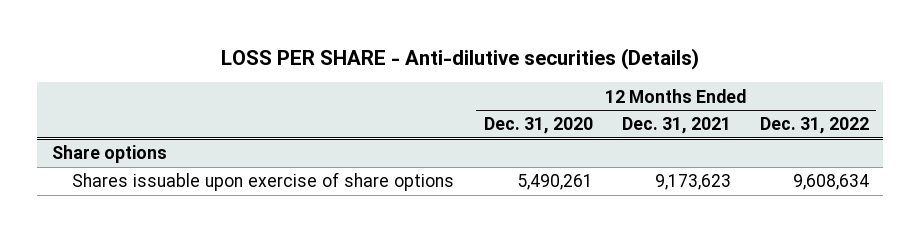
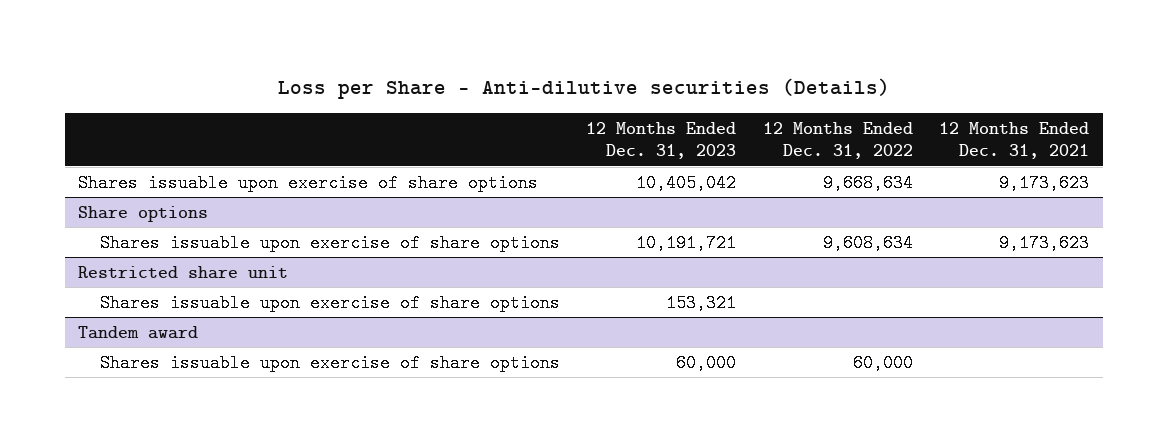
[221,47,700,70] LOSS PER SHARE - Anti-dilutive securities (Details) -> [277,78,890,100] Loss per Share - Anti-dilutive securities (Details)
[483,117,593,135] Dec. 31, 2020 -> none
none -> [586,121,737,160] 12 Months Ended Dec. 31, 2023
none -> [78,173,539,192] Shares issuable upon exercise of share options
none -> [78,265,289,279] Restricted share unit
none -> [99,293,560,312] Shares issuable upon exercise of share options
none -> [78,325,199,339] Tandem award
none -> [99,353,560,372] Shares issuable upon exercise of share options

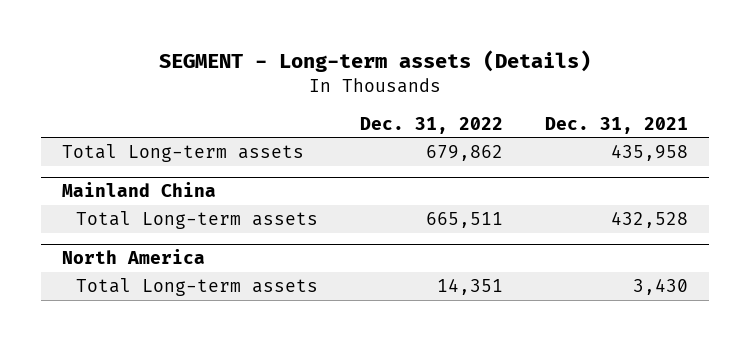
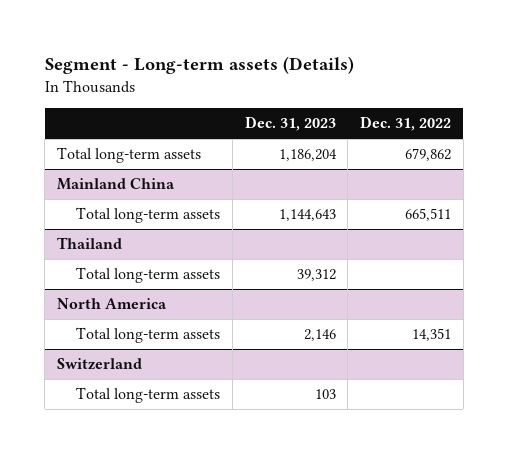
[158,50,591,73] SEGMENT - Long-term assets (Details) -> [44,55,354,74] Segment - Long-term assets (Details)
[544,116,688,134] Dec. 31, 2021 -> none
none -> [244,116,336,132] Dec. 31, 2023
[61,144,304,163] Total Long-term assets -> [57,147,202,164] Total long-term assets
[75,211,318,230] Total Long-term assets -> [76,207,221,224] Total long-term assets
none -> [57,237,123,250] Thailand
none -> [76,267,221,284] Total long-term assets
[75,278,318,297] Total Long-term assets -> [76,327,221,344] Total long-term assets
none -> [57,358,143,371] Switzerland
none -> [76,387,221,404] Total long-term assets

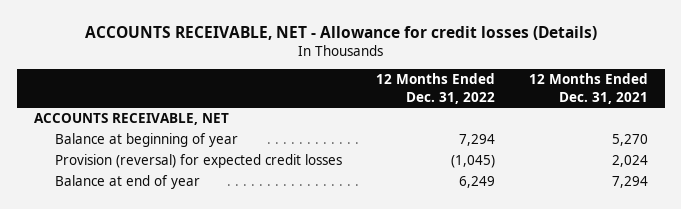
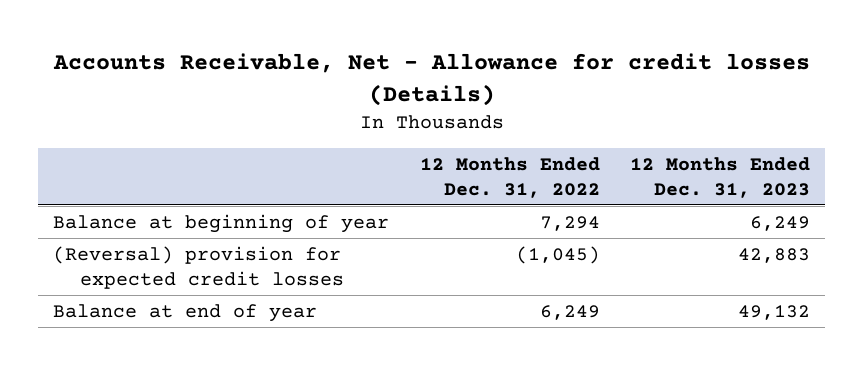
[84,25,597,40] ACCOUNTS RECEIVABLE, NET - Allowance for credit losses (Details) -> [52,53,810,106] Accounts Receivable, Net - Allowance for credit losses (Details)
[528,73,648,104] 12 Months Ended Dec. 31, 2021 -> none
none -> [630,156,811,198] 12 Months Ended Dec. 31, 2023
[33,113,229,126] ACCOUNTS RECEIVABLE, NET -> none
[54,154,342,169] Provision (reversal) for expected credit losses -> [53,245,345,289] (Reversal) provision for expected credit losses

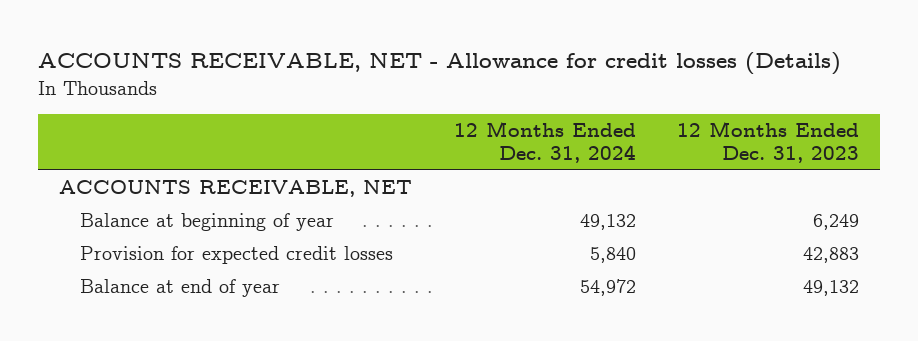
[52,53,810,106] Accounts Receivable, Net - Allowance for credit losses (Details) -> [38,52,842,76] ACCOUNTS RECEIVABLE, NET - Allowance for credit losses (Details)
[419,156,600,198] 12 Months Ended Dec. 31, 2022 -> none
none -> [453,121,636,163] 12 Months Ended Dec. 31, 2024
none -> [59,180,413,198] ACCOUNTS RECEIVABLE, NET
[53,245,345,289] (Reversal) provision for expected credit losses -> [79,246,393,265] Provision for expected credit losses

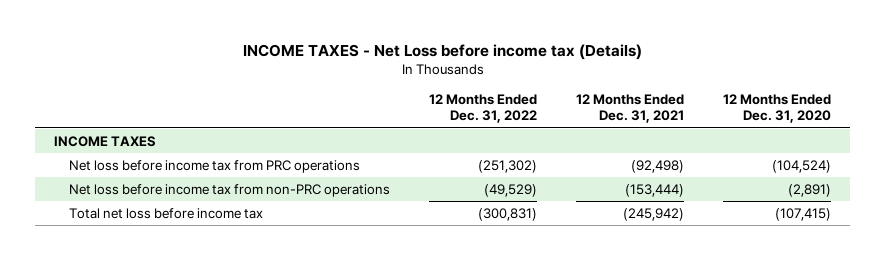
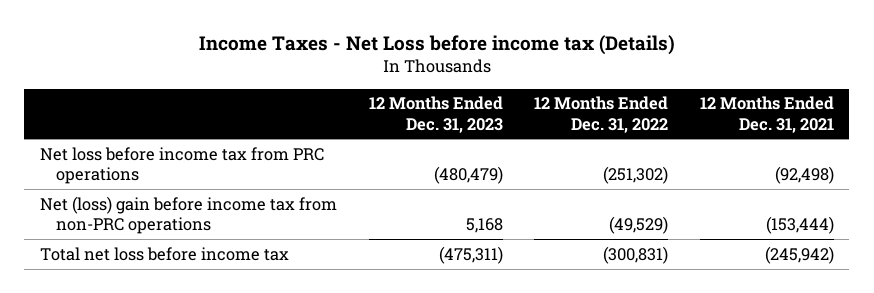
[242,43,642,60] INCOME TAXES - Net Loss before income tax (Details) -> [198,34,675,55] Income Taxes - Net Loss before income tax (Details)
[722,94,831,124] 12 Months Ended Dec. 31, 2020 -> none
none -> [368,96,503,133] 12 Months Ended Dec. 31, 2023
[54,135,157,147] INCOME TAXES -> none
[69,183,391,197] Net loss before income tax from non-PRC operations -> [40,195,338,235] Net (loss) gain before income tax from non-PRC operations

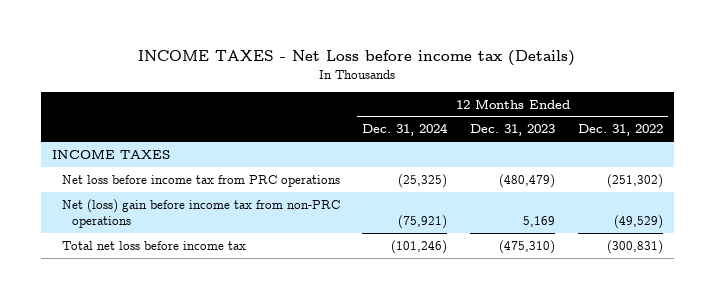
[198,34,675,55] Income Taxes - Net Loss before income tax (Details) -> [138,50,576,67] INCOME TAXES - Net Loss before income tax (Details)
[699,96,834,133] 12 Months Ended Dec. 31, 2021 -> none
none -> [362,123,449,137] Dec. 31, 2024
none -> [52,148,171,159] INCOME TAXES
[465,218,503,234] 5,168 -> [523,215,556,227] 5,169
[438,245,503,264] (475,311) -> [499,239,556,254] (475,310)

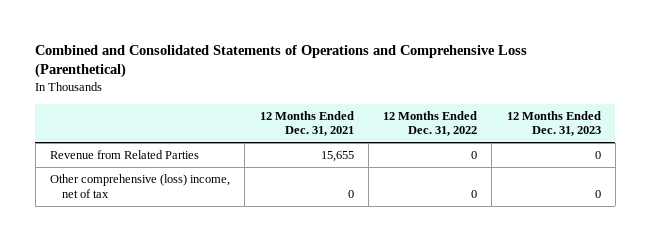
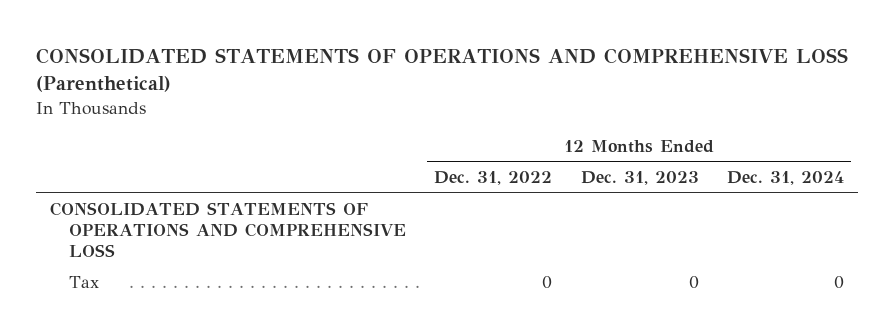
[35,44,528,79] Combined and Consolidated Statements of Operations and Comprehensive Loss (Parenthetical) -> [36,48,849,93] CONSOLIDATED STATEMENTS OF OPERATIONS AND COMPREHENSIVE LOSS (Parenthetical)
[259,110,354,137] 12 Months Ended Dec. 31, 2021 -> none
none -> [726,171,844,186] Dec. 31, 2024
[49,150,199,160] Revenue from Related Parties -> none
none -> [50,202,406,258] CONSOLIDATED STATEMENTS OF OPERATIONS AND COMPREHENSIVE LOSS
[49,174,230,198] Other comprehensive (loss) income, net of tax -> [68,276,99,289] Tax

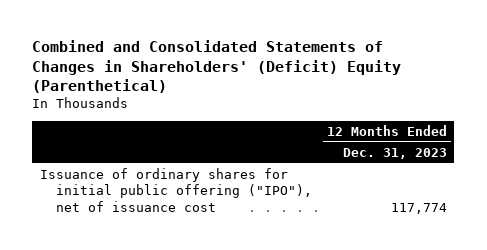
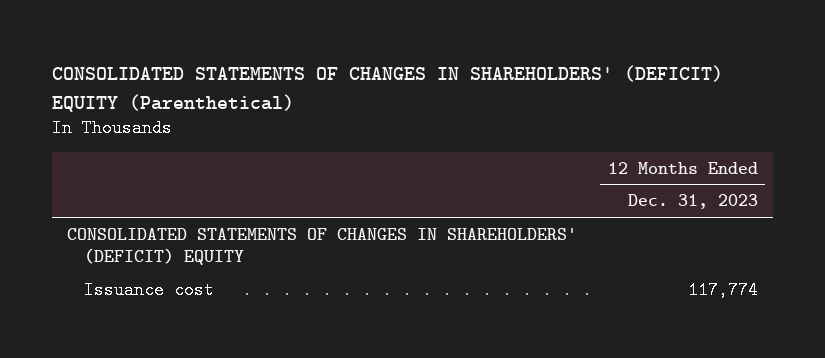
[32,40,402,94] Combined and Consolidated Statements of Changes in Shareholders' (Deficit) Equity (Parenthetical) -> [51,65,723,112] CONSOLIDATED STATEMENTS OF CHANGES IN SHAREHOLDERS' (DEFICIT) EQUITY (Parenthetical)
none -> [67,228,578,266] CONSOLIDATED STATEMENTS OF CHANGES IN SHAREHOLDERS' (DEFICIT) EQUITY
[39,168,313,212] Issuance of ordinary shares for initial public offering ("IPO"), net of issuance cost -> [84,281,215,300] Issuance cost

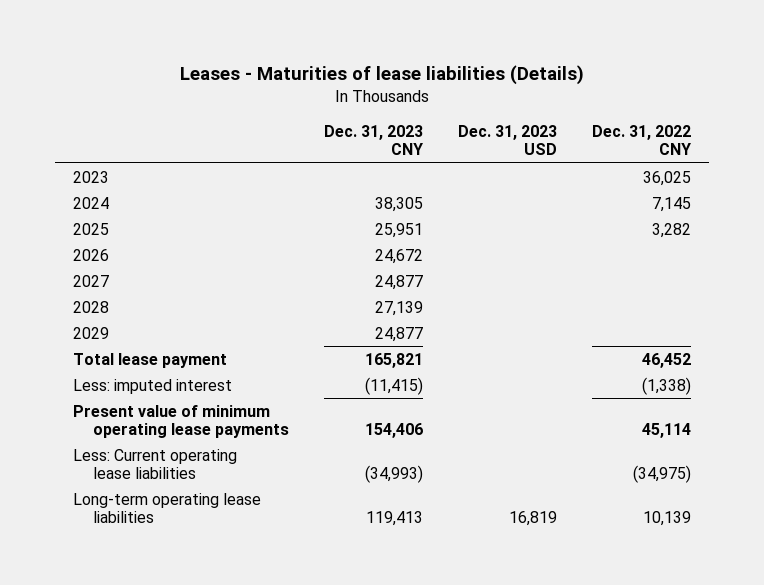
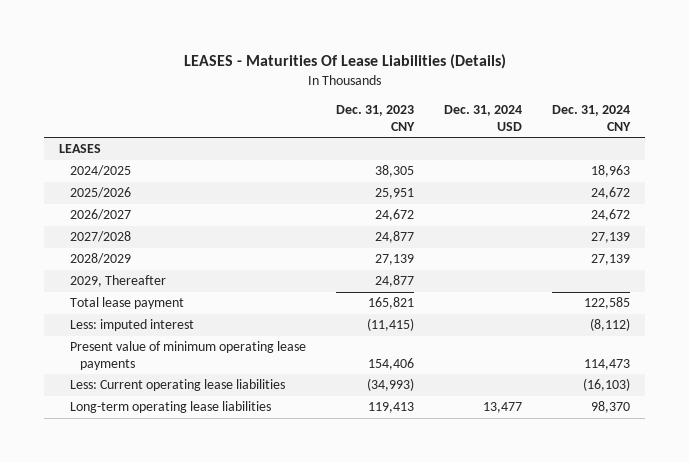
[179,65,584,86] Leases - Maturities of lease liabilities (Details) -> [183,54,506,70] LEASES - Maturities Of Lease Liabilities (Details)
[458,124,558,156] Dec. 31, 2023 USD -> none
[592,124,692,156] Dec. 31, 2022 CNY -> none
none -> [443,105,522,132] Dec. 31, 2024 USD
none -> [551,105,631,132] Dec. 31, 2024 CNY
[72,170,109,183] 2023 -> none
none -> [59,144,102,154] LEASES
[72,196,109,209] 2024 -> [69,165,131,177] 2024/2025
[72,222,109,235] 2025 -> [69,187,131,199] 2025/2026
[72,248,109,261] 2026 -> [69,209,131,221] 2026/2027
[72,274,109,287] 2027 -> [69,231,131,243] 2027/2028
[72,300,109,313] 2028 -> [69,253,131,265] 2028/2029
[72,326,109,339] 2029 -> [69,275,166,288] 2029, Thereafter

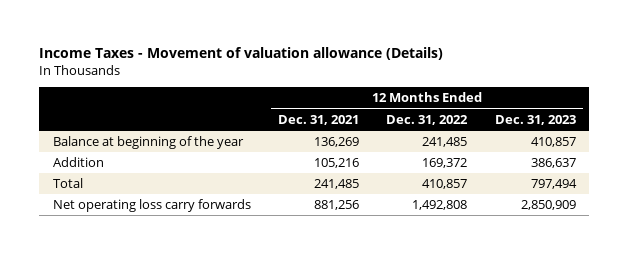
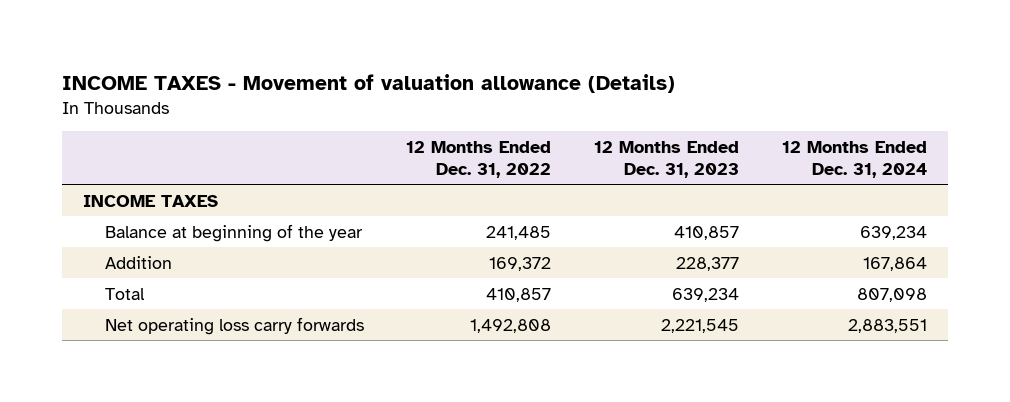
[38,47,443,61] Income Taxes - Movement of valuation allowance (Details) -> [62,73,676,93] INCOME TAXES - Movement of valuation allowance (Details)
[277,114,359,125] Dec. 31, 2021 -> none
none -> [781,140,927,178] 12 Months Ended Dec. 31, 2024
none -> [83,194,219,207] INCOME TAXES
[530,158,576,169] 386,637 -> [675,256,739,271] 228,377
[530,179,577,190] 797,494 -> [671,287,739,302] 639,234
[520,200,576,211] 2,850,909 -> [660,318,739,333] 2,221,545

